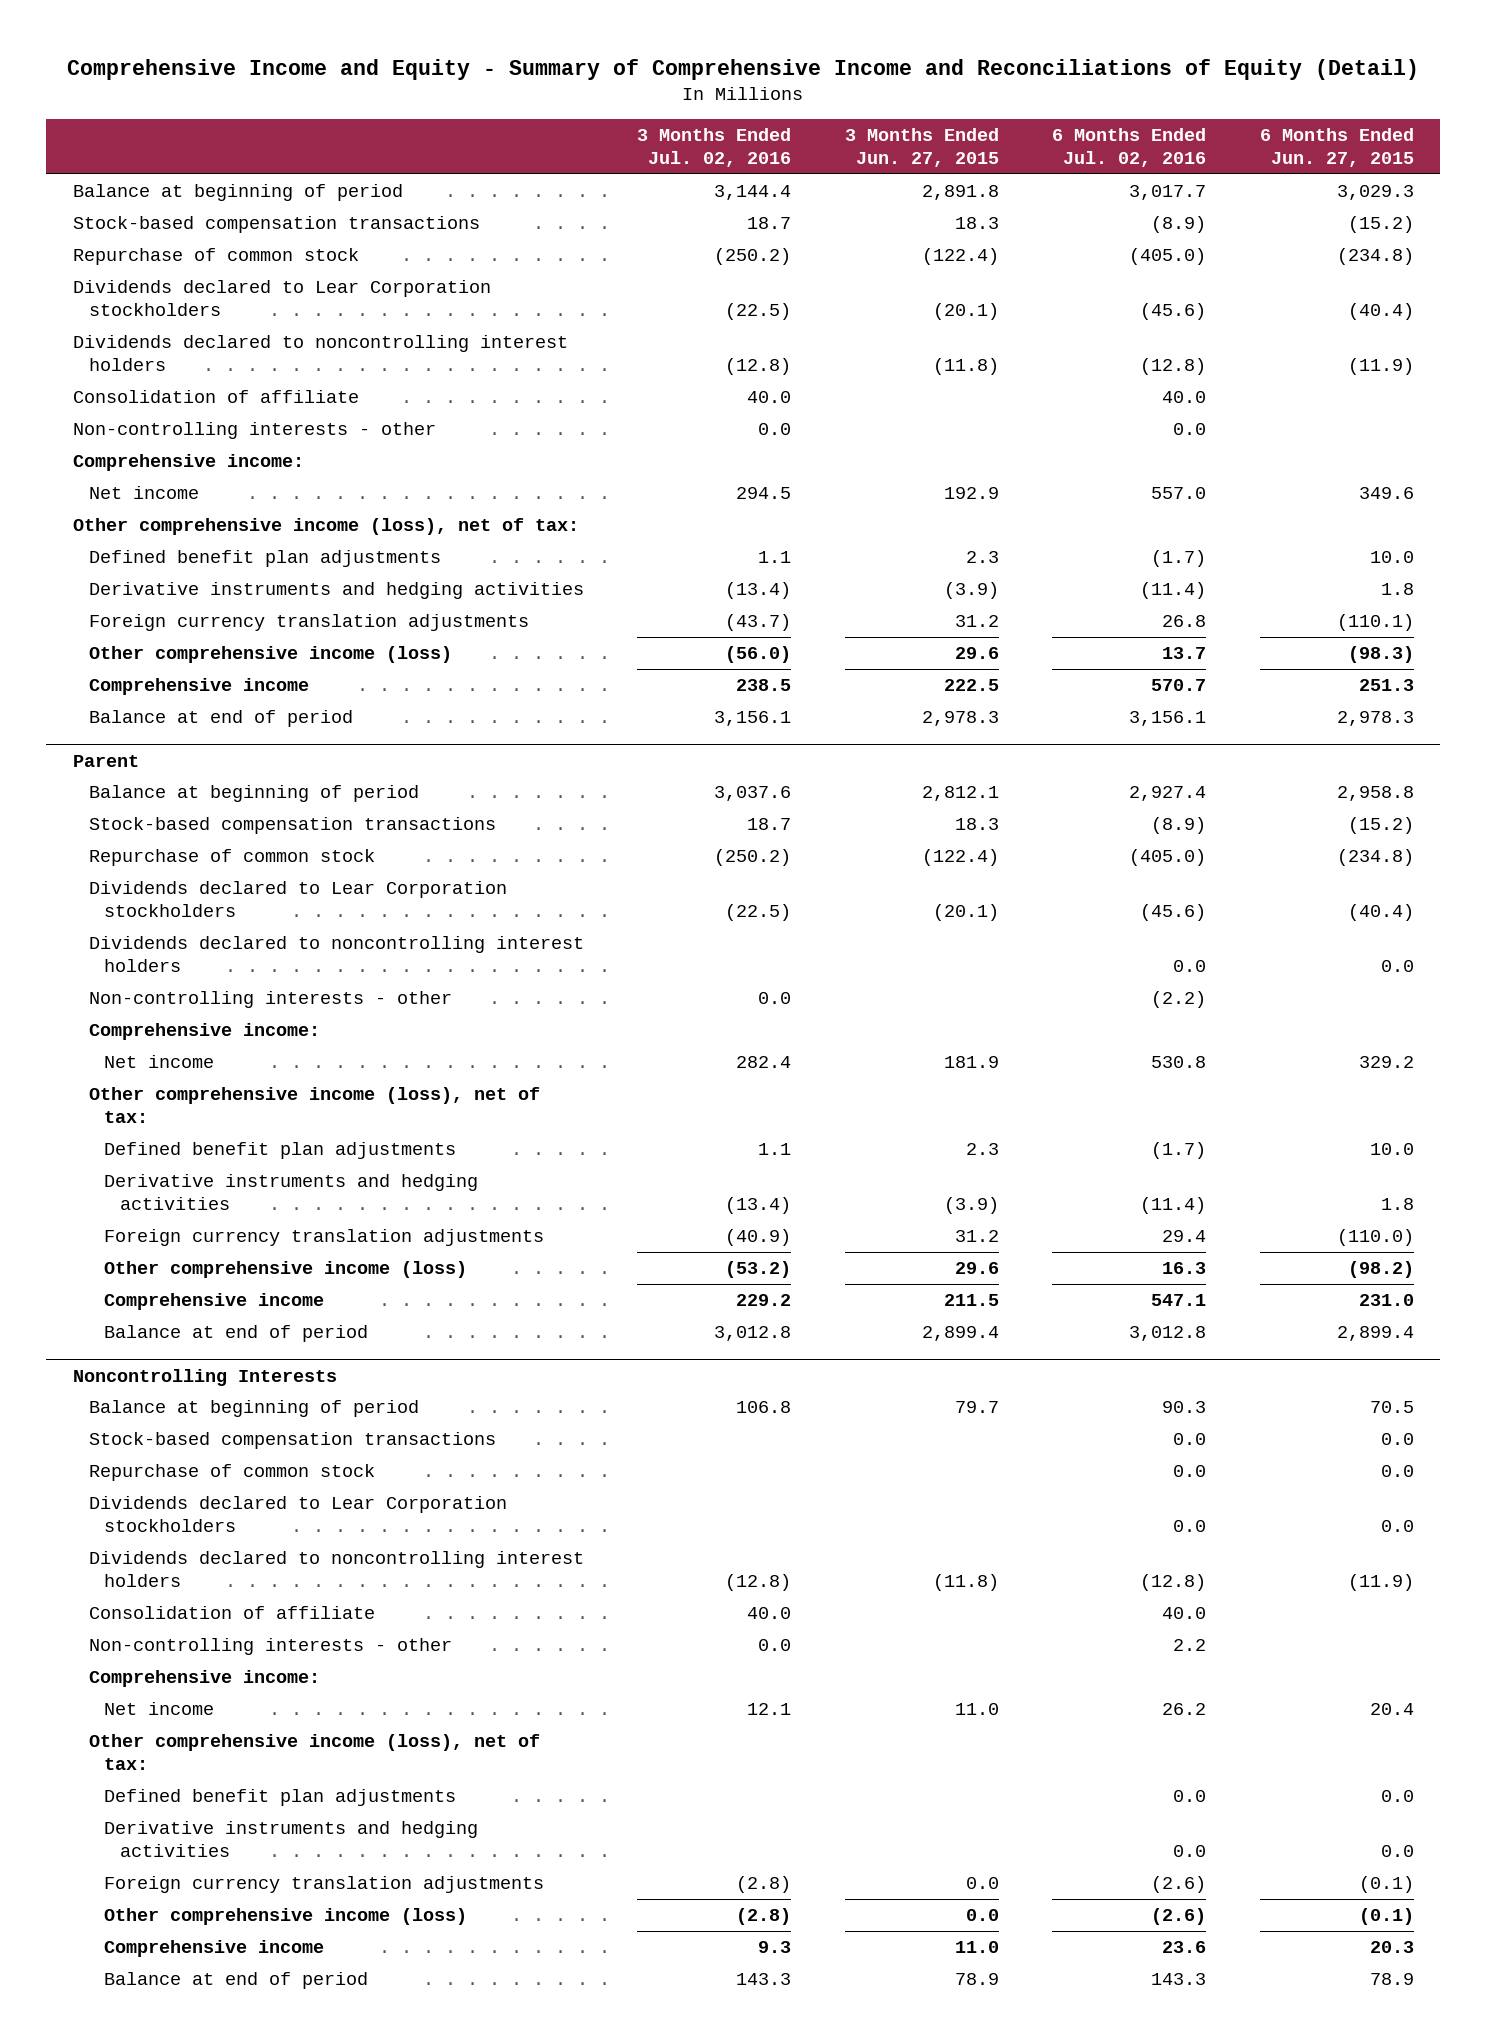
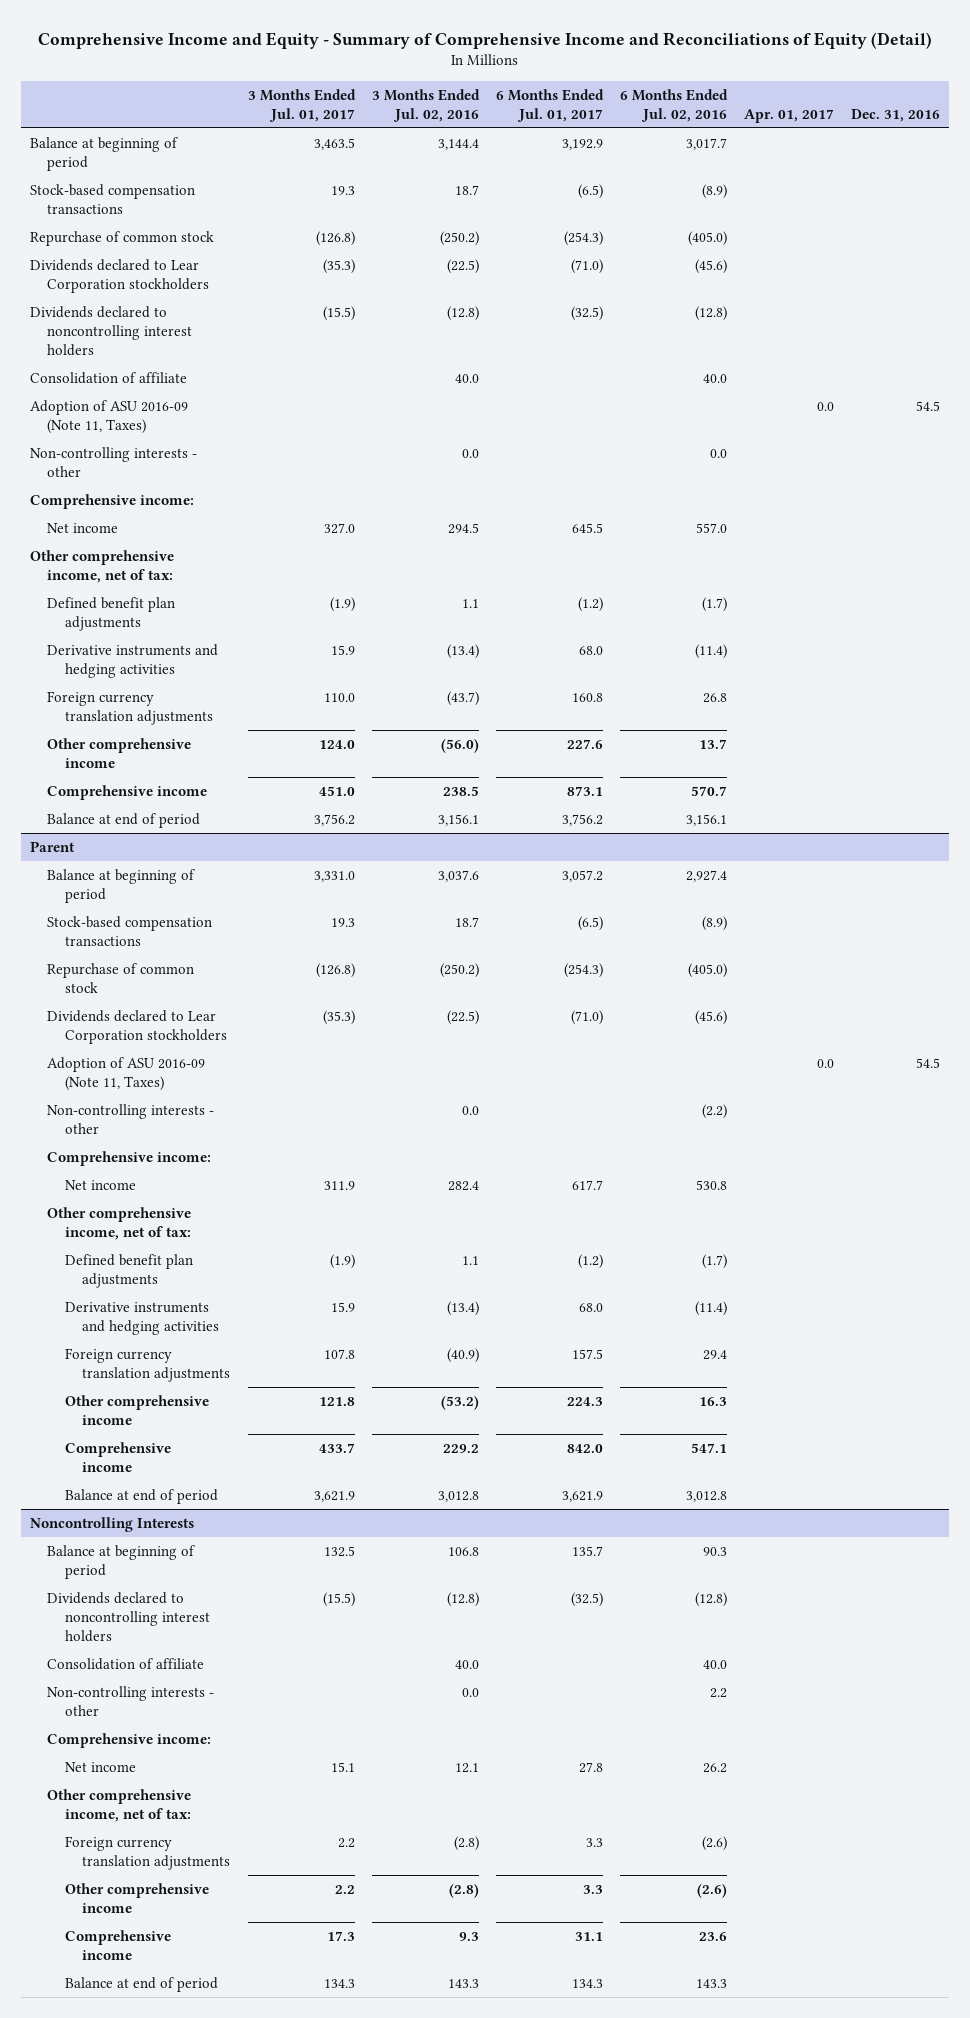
[844,127,999,167] 3 Months Ended Jun. 27, 2015 -> none
[1259,127,1414,167] 6 Months Ended Jun. 27, 2015 -> none
none -> [247,88,356,122] 3 Months Ended Jul. 01, 2017
none -> [495,88,604,122] 6 Months Ended Jul. 01, 2017
none -> [744,108,835,123] Apr. 01, 2017
none -> [851,108,941,122] Dec. 31, 2016
none -> [29,400,188,434] Adoption of ASU 2016-09 (Note 11, Taxes)
[72,518,579,536] Other comprehensive income (loss), net of tax: -> [29,550,174,583] Other comprehensive income, net of tax:
[88,646,452,664] Other comprehensive income (loss) -> [47,738,192,768] Other comprehensive income
[88,936,584,973] Dividends declared to noncontrolling interest holders -> none
none -> [47,1057,206,1091] Adoption of ASU 2016-09 (Note 11, Taxes)
[88,1087,540,1124] Other comprehensive income (loss), net of tax: -> [47,1207,192,1240] Other comprehensive income, net of tax:
[104,1261,468,1279] Other comprehensive income (loss) -> [64,1395,209,1425] Other comprehensive income
[88,1432,496,1450] Stock-based compensation transactions -> none
[88,1464,375,1482] Repurchase of common stock -> none
[88,1496,507,1533] Dividends declared to Lear Corporation stockholders -> none
[104,1789,457,1807] Defined benefit plan adjustments -> none
[104,1821,479,1858] Derivative instruments and hedging activities -> none
[88,1734,540,1771] Other comprehensive income (loss), net of tax: -> [47,1789,192,1822] Other comprehensive income, net of tax:
[104,1908,468,1926] Other comprehensive income (loss) -> [64,1883,209,1913] Other comprehensive income

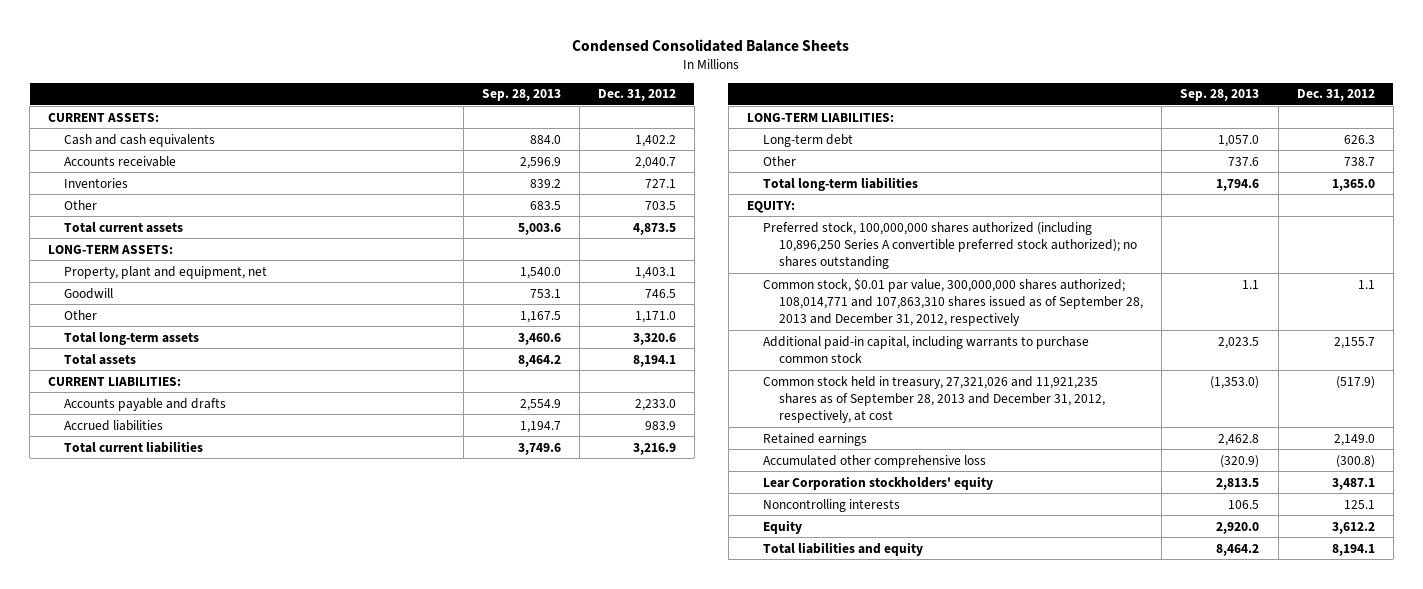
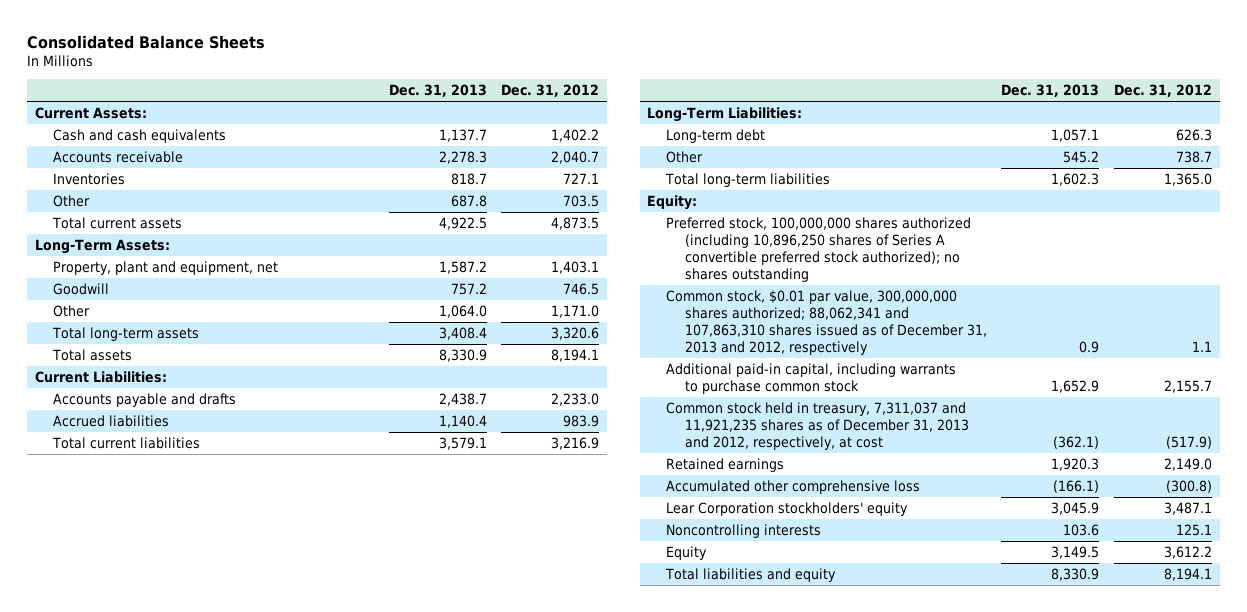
[572,38,850,52] Condensed Consolidated Balance Sheets -> [27,34,266,49] Consolidated Balance Sheets
[481,89,561,102] Sep. 28, 2013 -> none
none -> [388,84,487,98] Dec. 31, 2013
[48,112,160,122] CURRENT ASSETS: -> [34,106,147,119] Current Assets:
[48,244,174,254] LONG-TERM ASSETS: -> [34,238,170,254] Long-Term Assets:
[48,376,182,386] CURRENT LIABILITIES: -> [34,370,167,383] Current Liabilities:
[746,112,894,122] LONG-TERM LIABILITIES: -> [647,106,803,122] Long-Term Liabilities:
[746,200,795,213] EQUITY: -> [647,194,698,210] Equity:
[763,221,1138,270] Preferred stock, 100,000,000 shares authorized (including 10,896,250 Series A convertible preferred stock authorized); no shares outstanding -> [666,216,972,283] Preferred stock, 100,000,000 shares authorized (including 10,896,250 shares of Series A convertible preferred stock authorized); no shares outstanding
[763,277,1144,327] Common stock, $0.01 par value, 300,000,000 shares authorized; 108,014,771 and 107,863,310 shares issued as of September 28, 2013 and December 31, 2012, respectively -> [666,289,987,356] Common stock, $0.01 par value, 300,000,000 shares authorized; 88,062,341 and 107,863,310 shares issued as of December 31, 2013 and 2012, respectively
[763,375,1106,424] Common stock held in treasury, 27,321,026 and 11,921,235 shares as of September 28, 2013 and December 31, 2012, respectively, at cost -> [666,401,969,451] Common stock held in treasury, 7,311,037 and 11,921,235 shares as of December 31, 2013 and 2012, respectively, at cost

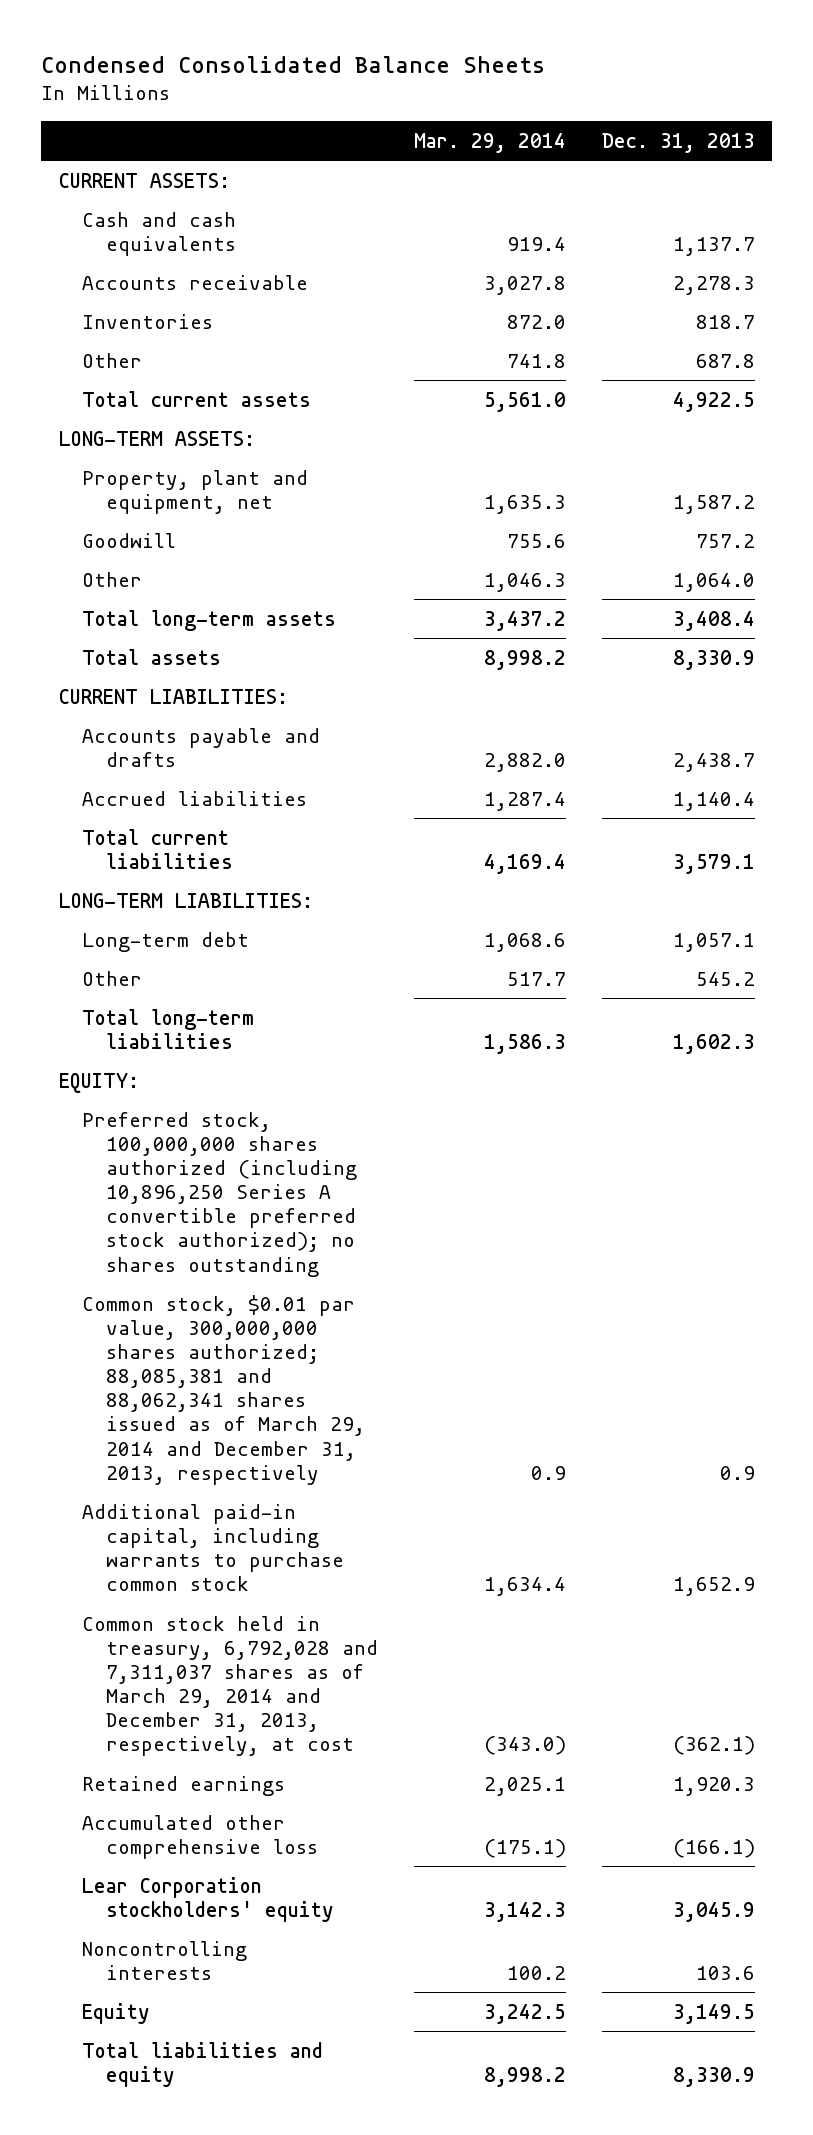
[27,34,266,49] Consolidated Balance Sheets -> [40,55,545,73] Condensed Consolidated Balance Sheets
[501,84,600,98] Dec. 31, 2012 -> none
none -> [413,132,566,153] Mar. 29, 2014
[34,106,147,119] Current Assets: -> [58,172,230,188] CURRENT ASSETS:
[34,238,170,254] Long-Term Assets: -> [58,430,255,446] LONG-TERM ASSETS:
[34,370,167,383] Current Liabilities: -> [58,688,288,704] CURRENT LIABILITIES:
[647,106,803,122] Long-Term Liabilities: -> [58,892,313,908] LONG-TERM LIABILITIES:
[647,194,698,210] Equity: -> [58,1072,139,1093] EQUITY:
[666,216,972,283] Preferred stock, 100,000,000 shares authorized (including 10,896,250 shares of Series A convertible preferred stock authorized); no shares outstanding -> [82,1111,357,1277] Preferred stock, 100,000,000 shares authorized (including 10,896,250 Series A convertible preferred stock authorized); no shares outstanding
[666,289,987,356] Common stock, $0.01 par value, 300,000,000 shares authorized; 88,062,341 and 107,863,310 shares issued as of December 31, 2013 and 2012, respectively -> [82,1294,365,1485] Common stock, $0.01 par value, 300,000,000 shares authorized; 88,085,381 and 88,062,341 shares issued as of March 29, 2014 and December 31, 2013, respectively
[666,401,969,451] Common stock held in treasury, 7,311,037 and 11,921,235 shares as of December 31, 2013 and 2012, respectively, at cost -> [82,1615,378,1757] Common stock held in treasury, 6,792,028 and 7,311,037 shares as of March 29, 2014 and December 31, 2013, respectively, at cost

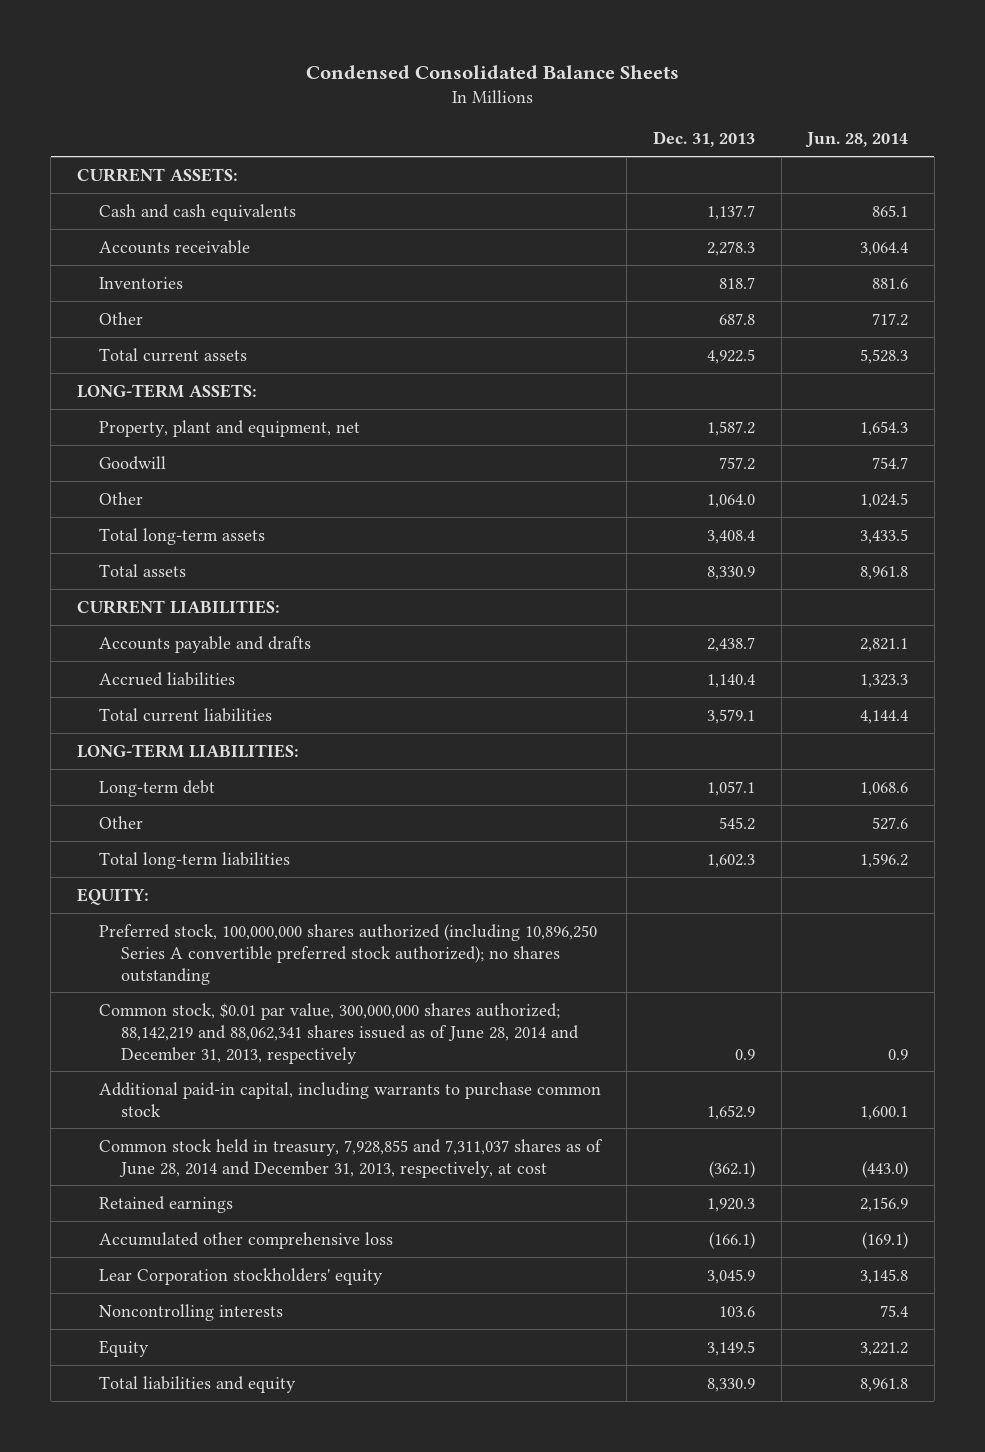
[413,132,566,153] Mar. 29, 2014 -> none
none -> [805,132,909,149] Jun. 28, 2014
[82,1294,365,1485] Common stock, $0.01 par value, 300,000,000 shares authorized; 88,085,381 and 88,062,341 shares issued as of March 29, 2014 and December 31, 2013, respectively -> [98,1002,579,1064] Common stock, $0.01 par value, 300,000,000 shares authorized; 88,142,219 and 88,062,341 shares issued as of June 28, 2014 and December 31, 2013, respectively
[82,1615,378,1757] Common stock held in treasury, 6,792,028 and 7,311,037 shares as of March 29, 2014 and December 31, 2013, respectively, at cost -> [98,1138,603,1178] Common stock held in treasury, 7,928,855 and 7,311,037 shares as of June 28, 2014 and December 31, 2013, respectively, at cost

